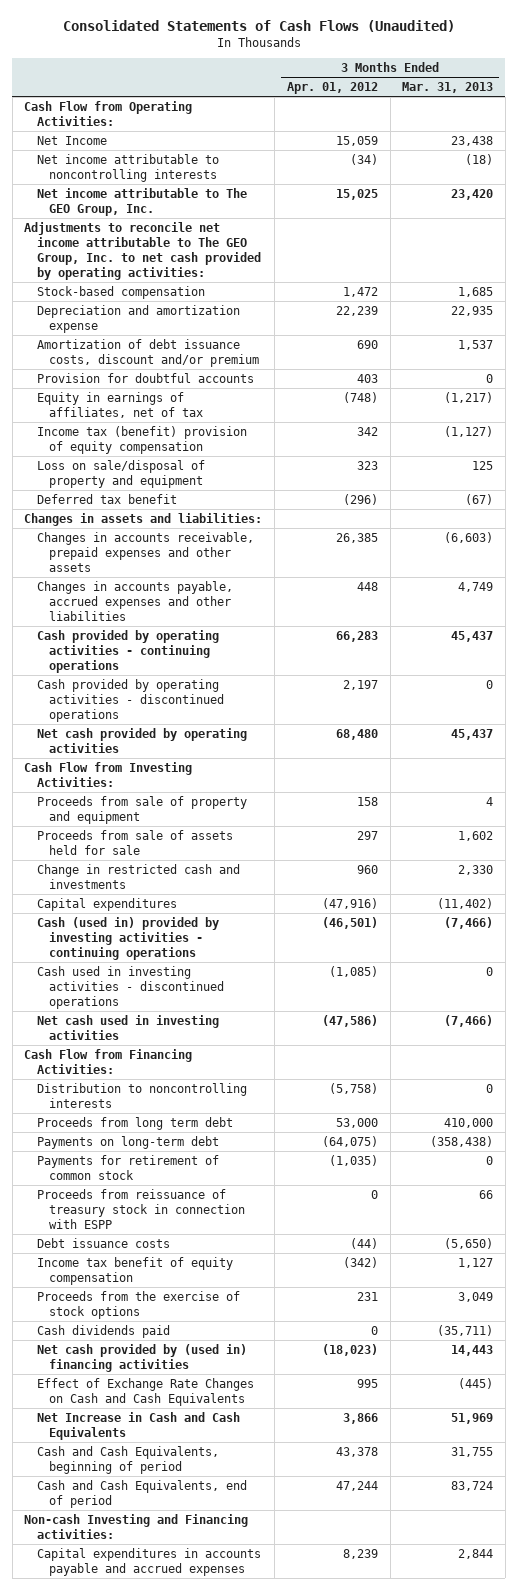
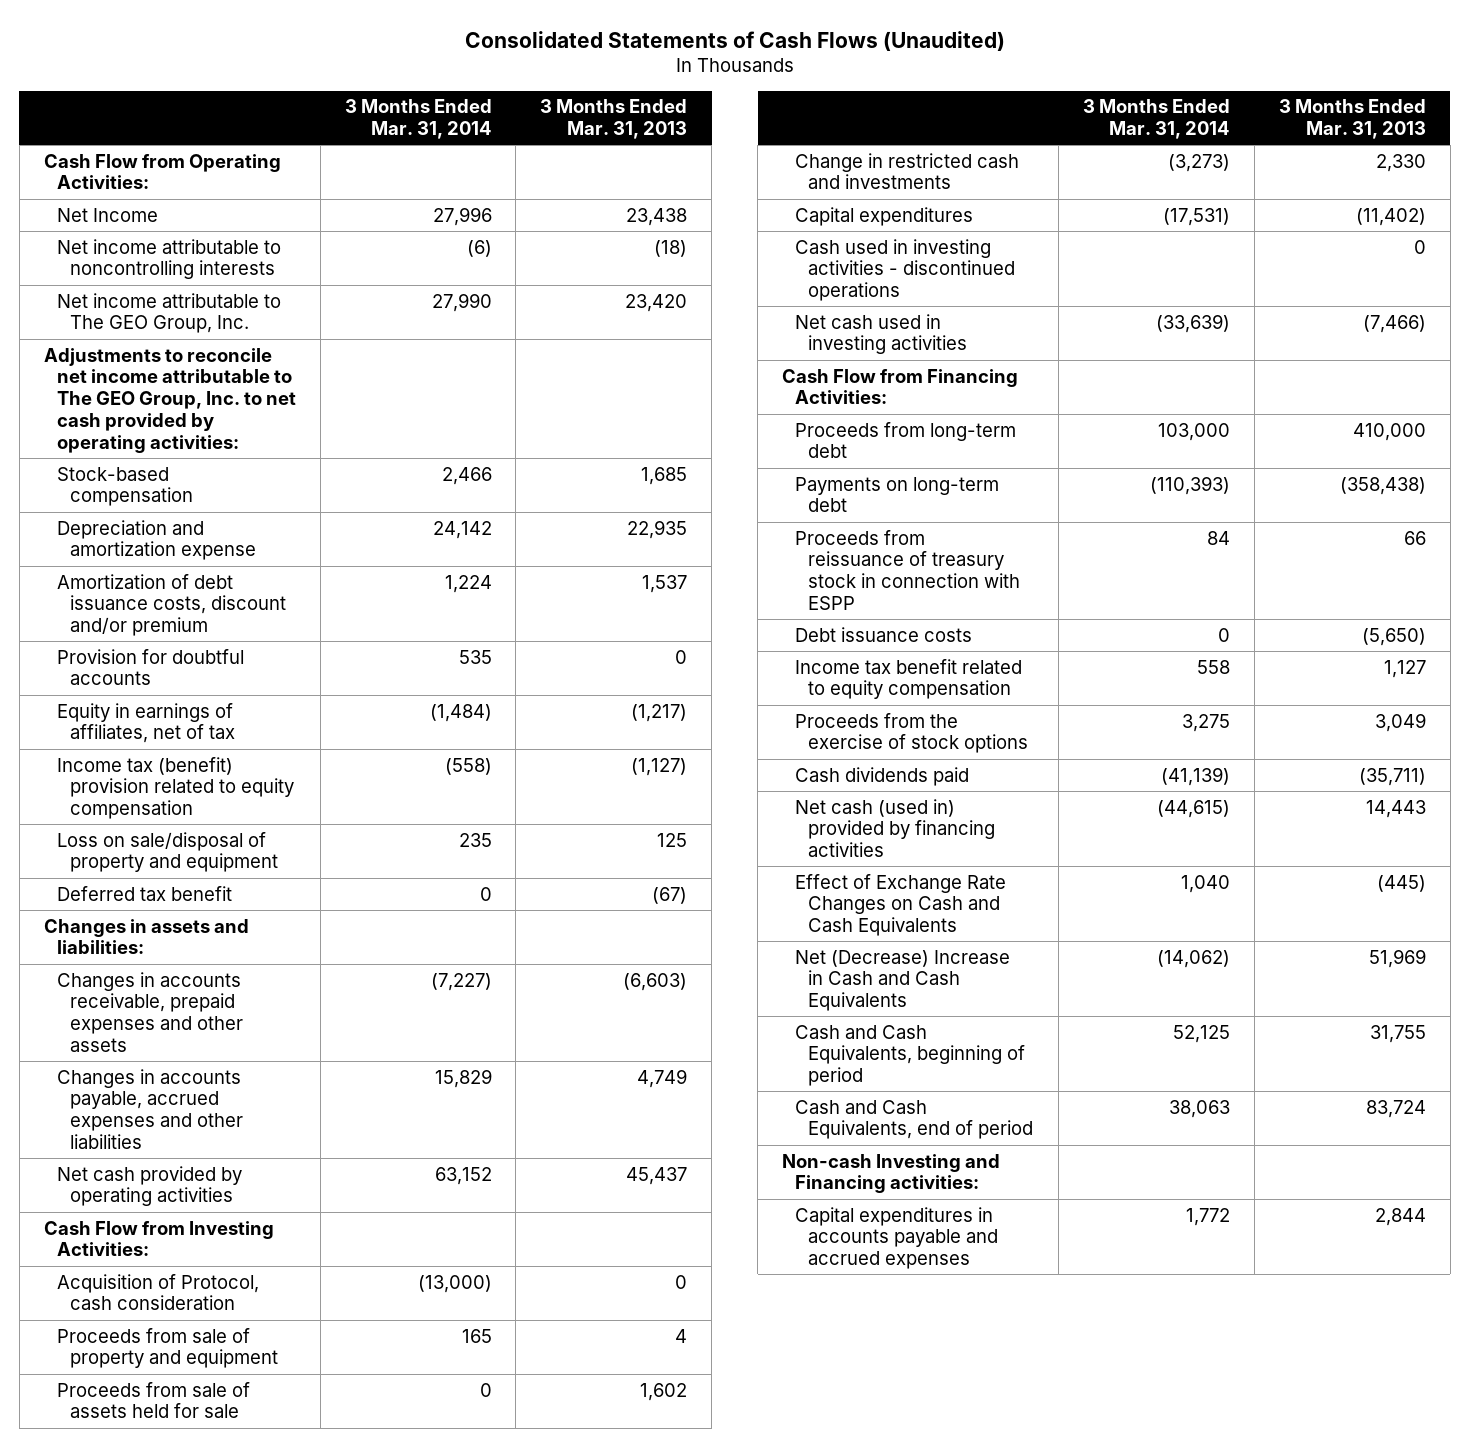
[286,82,378,95] Apr. 01, 2012 -> none
none -> [344,99,492,140] 3 Months Ended Mar. 31, 2014
[36,425,247,454] Income tax (benefit) provision of equity compensation -> [56,756,294,820] Income tax (benefit) provision related to equity compensation
[36,629,219,674] Cash provided by operating activities - continuing operations -> none
[36,678,225,723] Cash provided by operating activities - discontinued operations -> none
none -> [56,1273,259,1311] Acquisition of Protocol, cash consideration
[36,916,219,961] Cash (used in) provided by investing activities - continuing operations -> none
[36,1082,247,1108] Distribution to noncontrolling interests -> none
[36,1116,233,1130] Proceeds from long term debt -> [794,421,1016,459] Proceeds from long-term debt
[36,1154,219,1180] Payments for retirement of common stock -> none
[36,1256,233,1285] Income tax benefit of equity compensation -> [794,658,1022,700] Income tax benefit related to equity compensation
[36,1343,247,1372] Net cash provided by (used in) financing activities -> [794,798,995,858] Net cash (used in) provided by financing activities
[36,1411,240,1440] Net Increase in Cash and Cash Equivalents -> [794,949,1010,1012] Net (Decrease) Increase in Cash and Cash Equivalents

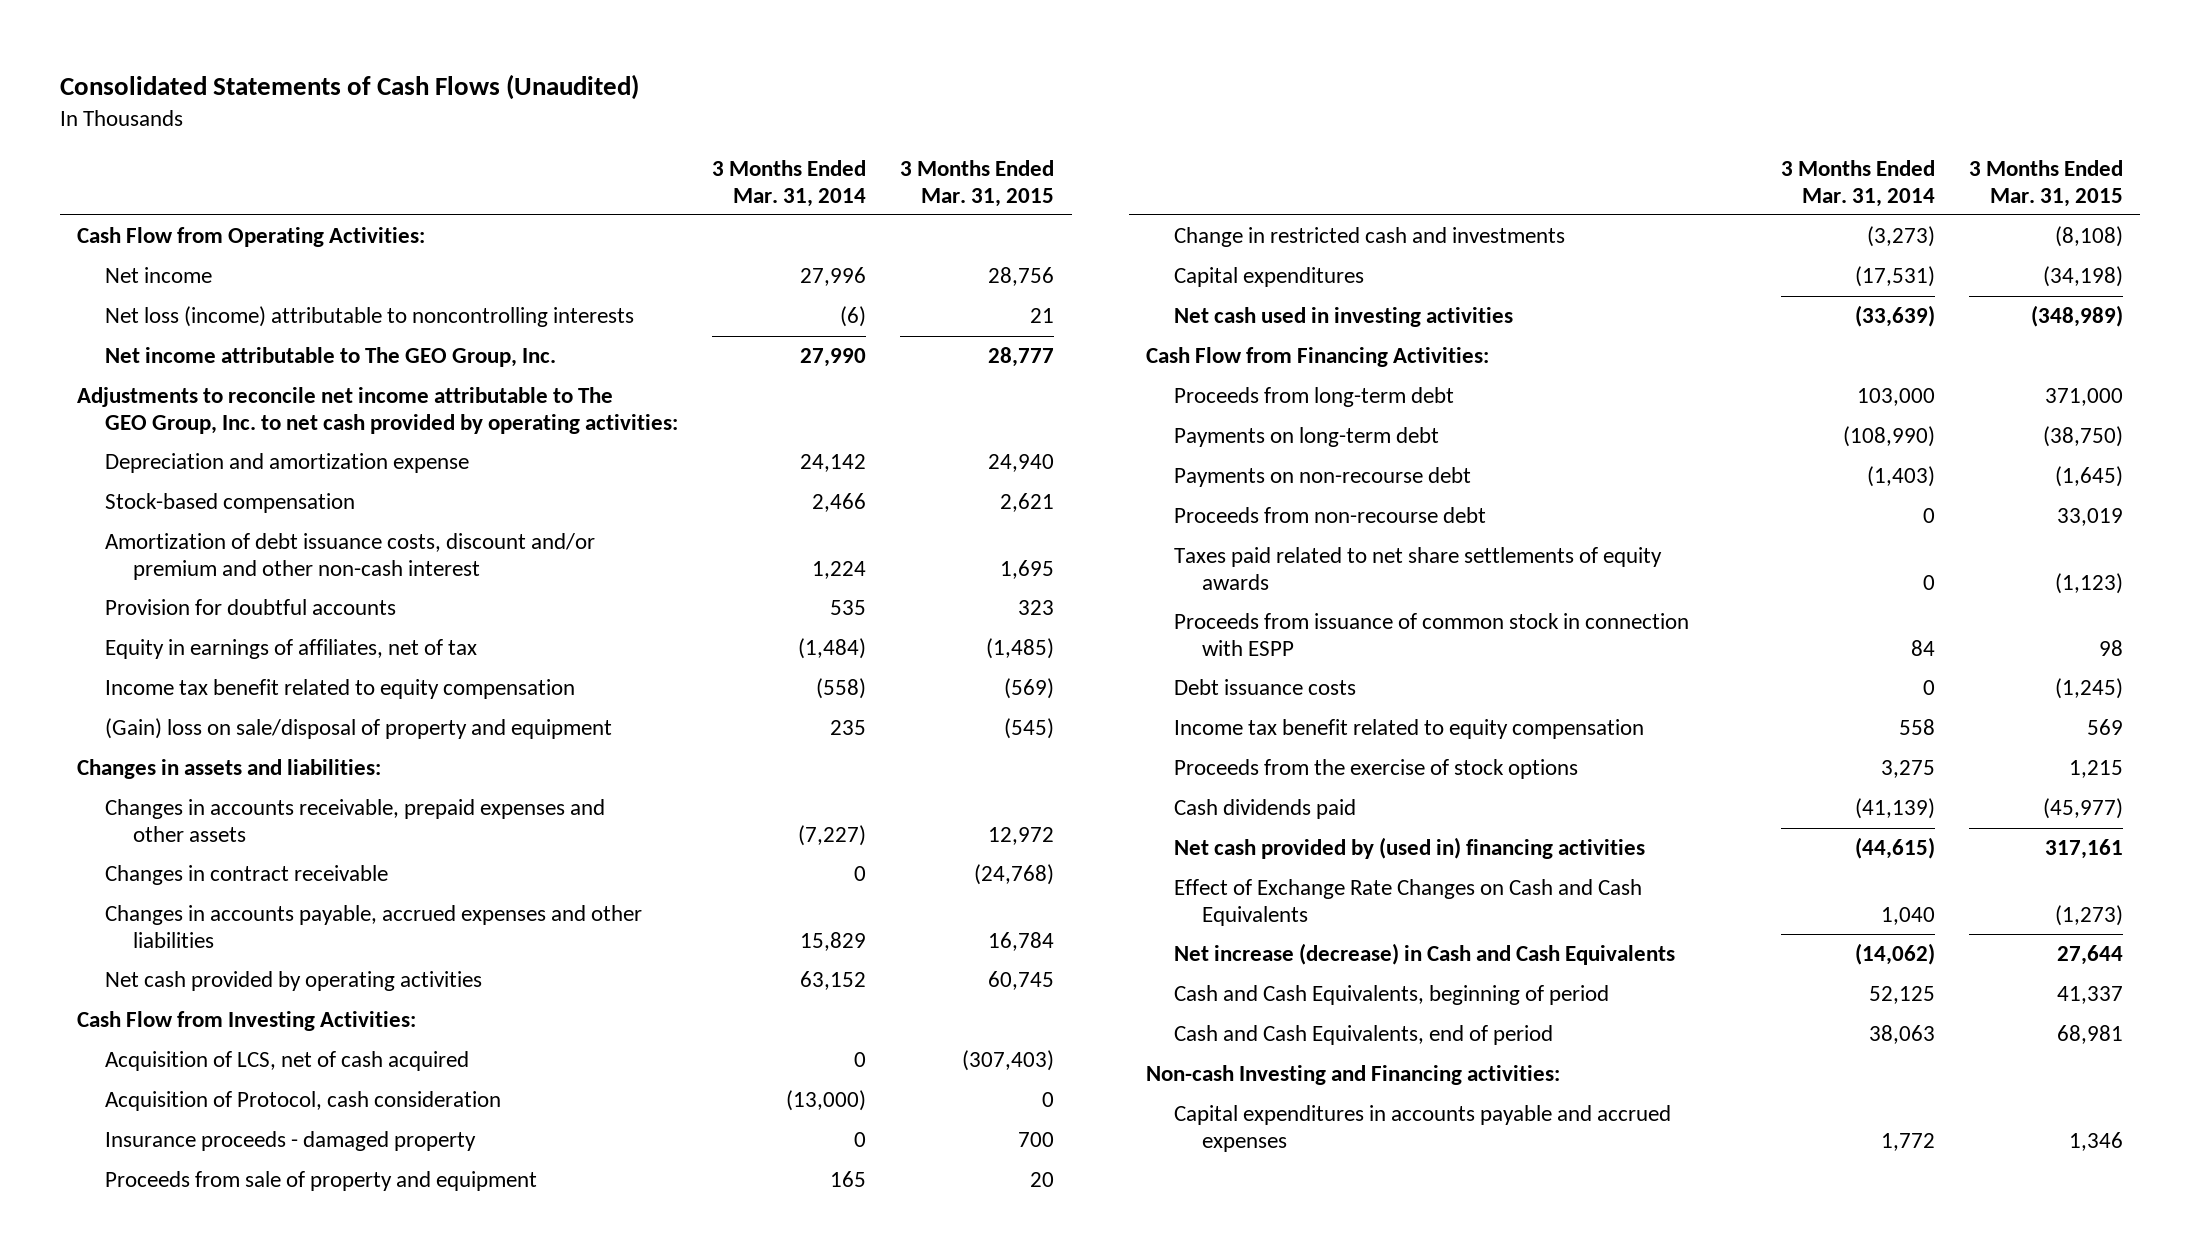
[540,99,688,140] 3 Months Ended Mar. 31, 2013 -> none
none -> [900,160,1055,207] 3 Months Ended Mar. 31, 2015
[56,207,158,222] Net Income -> [104,267,212,284] Net income
[56,238,281,280] Net income attributable to noncontrolling interests -> [104,306,634,328] Net loss (income) attributable to noncontrolling interests
[56,466,193,507] Stock-based compensation -> [104,493,355,514] Stock-based compensation
[56,573,286,637] Amortization of debt issuance costs, discount and/or premium -> [104,533,595,580] Amortization of debt issuance costs, discount and/or premium and other non-cash interest
[56,885,232,901] Deferred tax benefit -> none
[56,756,294,820] Income tax (benefit) provision related to equity compensation -> [104,679,575,700] Income tax benefit related to equity compensation
[56,831,278,873] Loss on sale/disposal of property and equipment -> [104,718,612,740] (Gain) loss on sale/disposal of property and equipment
none -> [104,865,388,886] Changes in contract receivable
none -> [104,1051,469,1072] Acquisition of LCS, net of cash acquired
none -> [104,1131,476,1152] Insurance proceeds - damaged property
[56,1381,250,1419] Proceeds from sale of assets held for sale -> none
[794,238,1015,302] Cash used in investing activities - discontinued operations -> none
[1149,475,1230,495] (110,393) -> [1843,426,1936,448] (108,990)
none -> [1173,467,1471,488] Payments on non-recourse debt
none -> [1173,507,1486,524] Proceeds from non-recourse debt
none -> [1173,547,1662,590] Taxes paid related to net share settlements of equity awards
[794,529,1020,611] Proceeds from reissuance of treasury stock in connection with ESPP -> [1173,613,1689,656] Proceeds from issuance of common stock in connection with ESPP
[794,798,995,858] Net cash (used in) provided by financing activities -> [1173,837,1645,860] Net cash provided by (used in) financing activities
[794,949,1010,1012] Net (Decrease) Increase in Cash and Cash Equivalents -> [1173,943,1675,966] Net increase (decrease) in Cash and Cash Equivalents

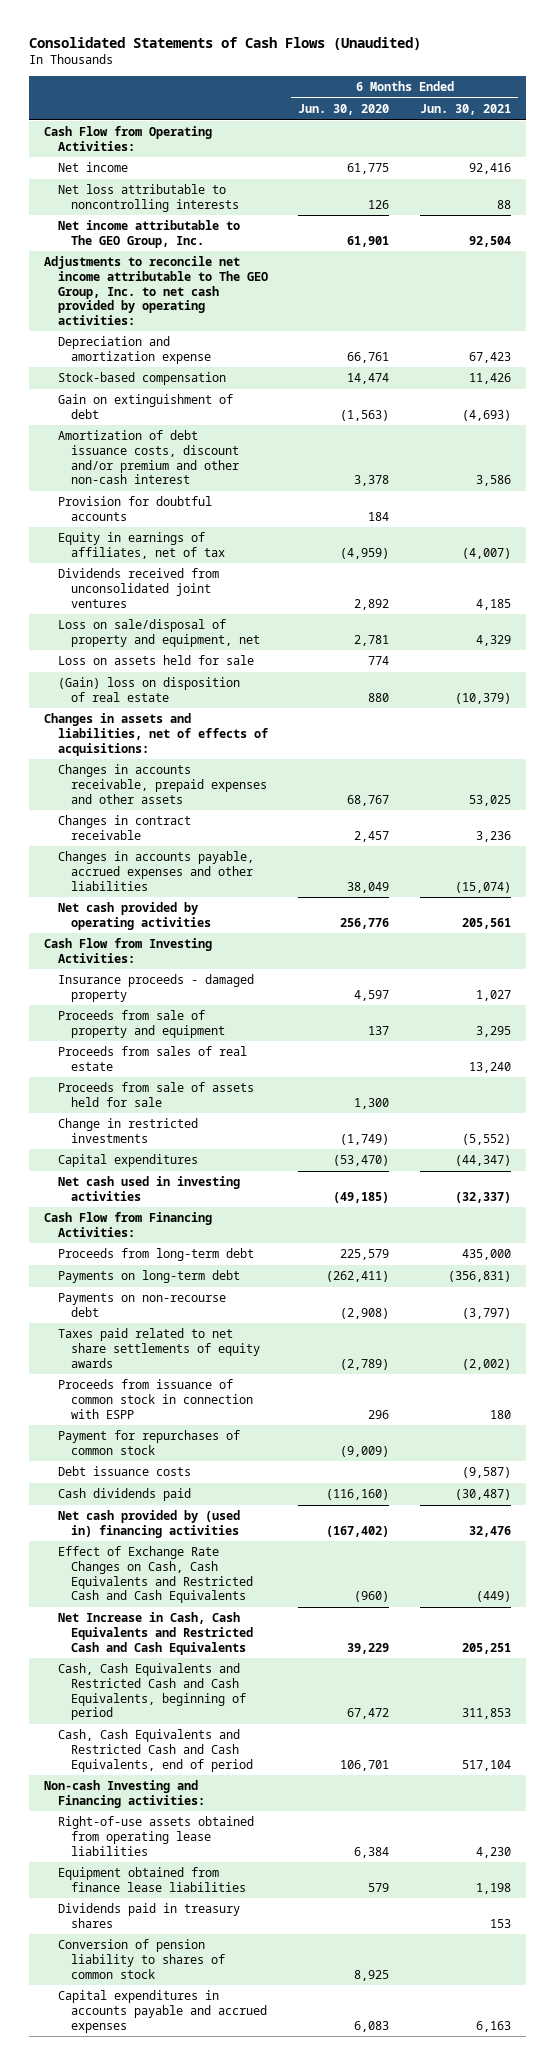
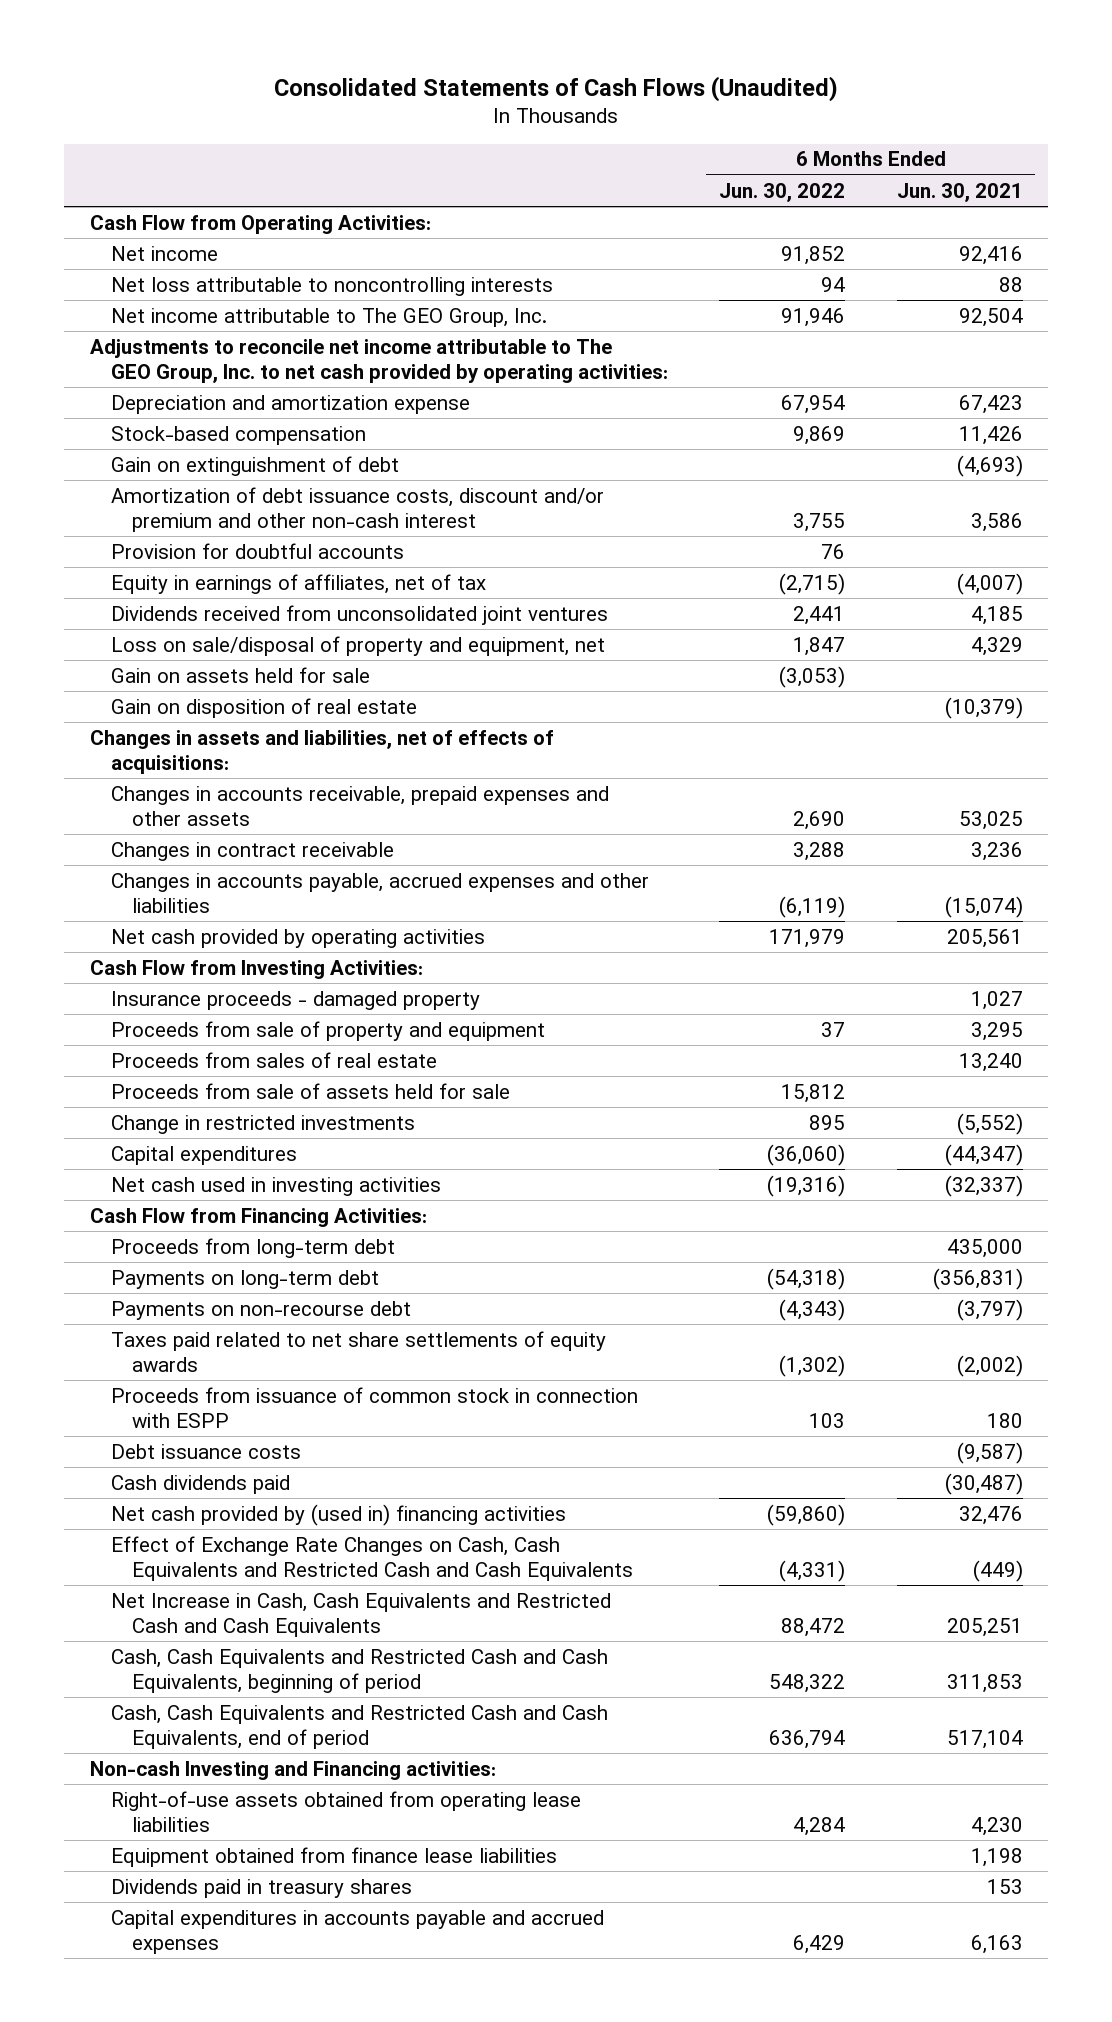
[298,104,390,116] Jun. 30, 2020 -> none
none -> [719,182,846,202] Jun. 30, 2022
[57,655,254,666] Loss on assets held for sale -> [110,666,370,683] Gain on assets held for sale
[57,677,240,702] (Gain) loss on disposition of real estate -> [110,697,417,718] Gain on disposition of real estate
[57,1430,240,1455] Payment for repurchases of common stock -> none
[57,1939,225,1979] Conversion of pension liability to shares of common stock -> none

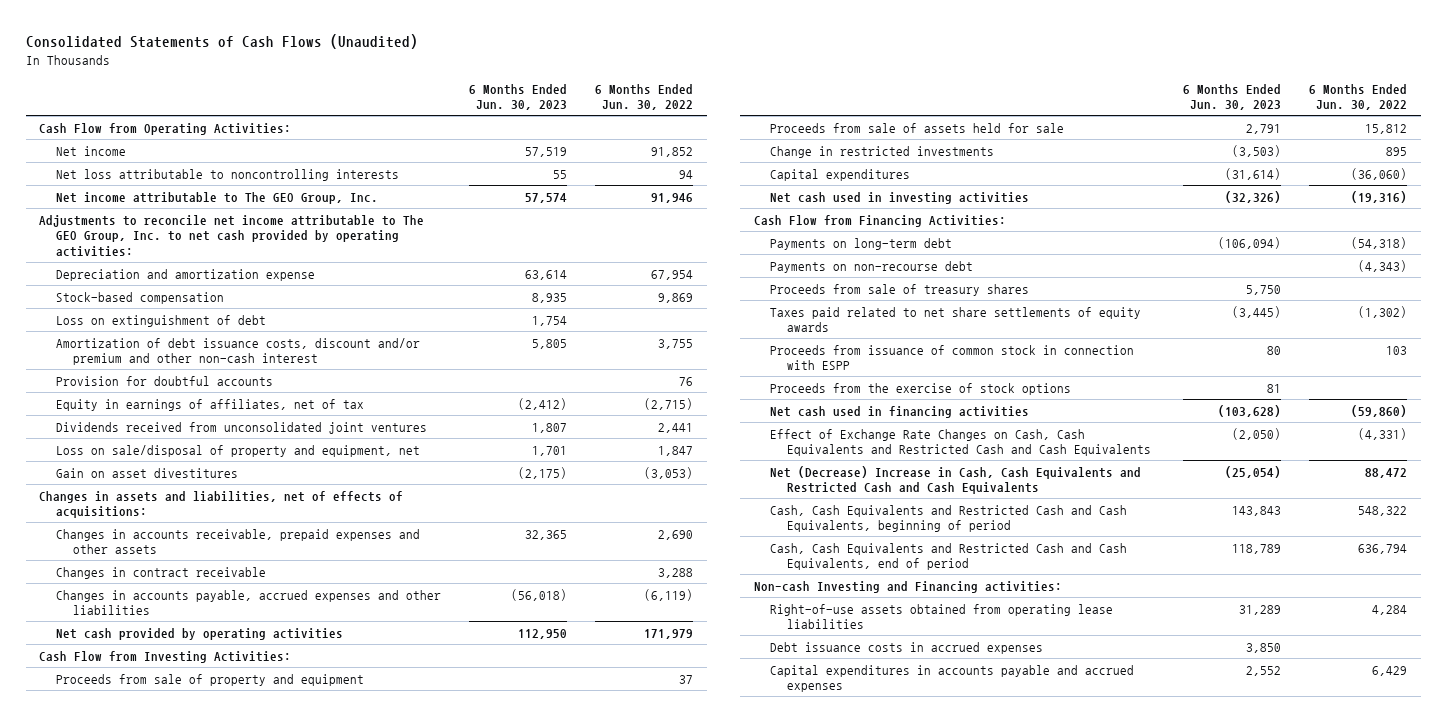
[896,182,1023,202] Jun. 30, 2021 -> none
none -> [469,83,568,111] 6 Months Ended Jun. 30, 2023
[110,455,399,476] Gain on extinguishment of debt -> [56,314,267,327] Loss on extinguishment of debt
[110,697,417,718] Gain on disposition of real estate -> none
[110,666,370,683] Gain on assets held for sale -> [56,467,239,478] Gain on asset divestitures
[110,990,480,1010] Insurance proceeds - damaged property -> none
[110,1051,437,1068] Proceeds from sales of real estate -> none
[110,1237,395,1258] Proceeds from long-term debt -> none
none -> [770,283,1030,296] Proceeds from sale of treasury shares
[110,1443,301,1459] Debt issuance costs -> none
[110,1474,290,1494] Cash dividends paid -> none
none -> [770,382,1072,395] Proceeds from the exercise of stock options
[110,1503,566,1526] Net cash provided by (used in) financing activities -> [770,405,1030,418] Net cash used in financing activities
[110,1592,611,1637] Net Increase in Cash, Cash Equivalents and Restricted Cash and Cash Equivalents -> [770,465,1142,495] Net (Decrease) Increase in Cash, Cash Equivalents and Restricted Cash and Cash Equivalents
[110,1846,557,1867] Equipment obtained from finance lease liabilities -> none
[110,1878,412,1898] Dividends paid in treasury shares -> none
none -> [770,641,1044,654] Debt issuance costs in accrued expenses

